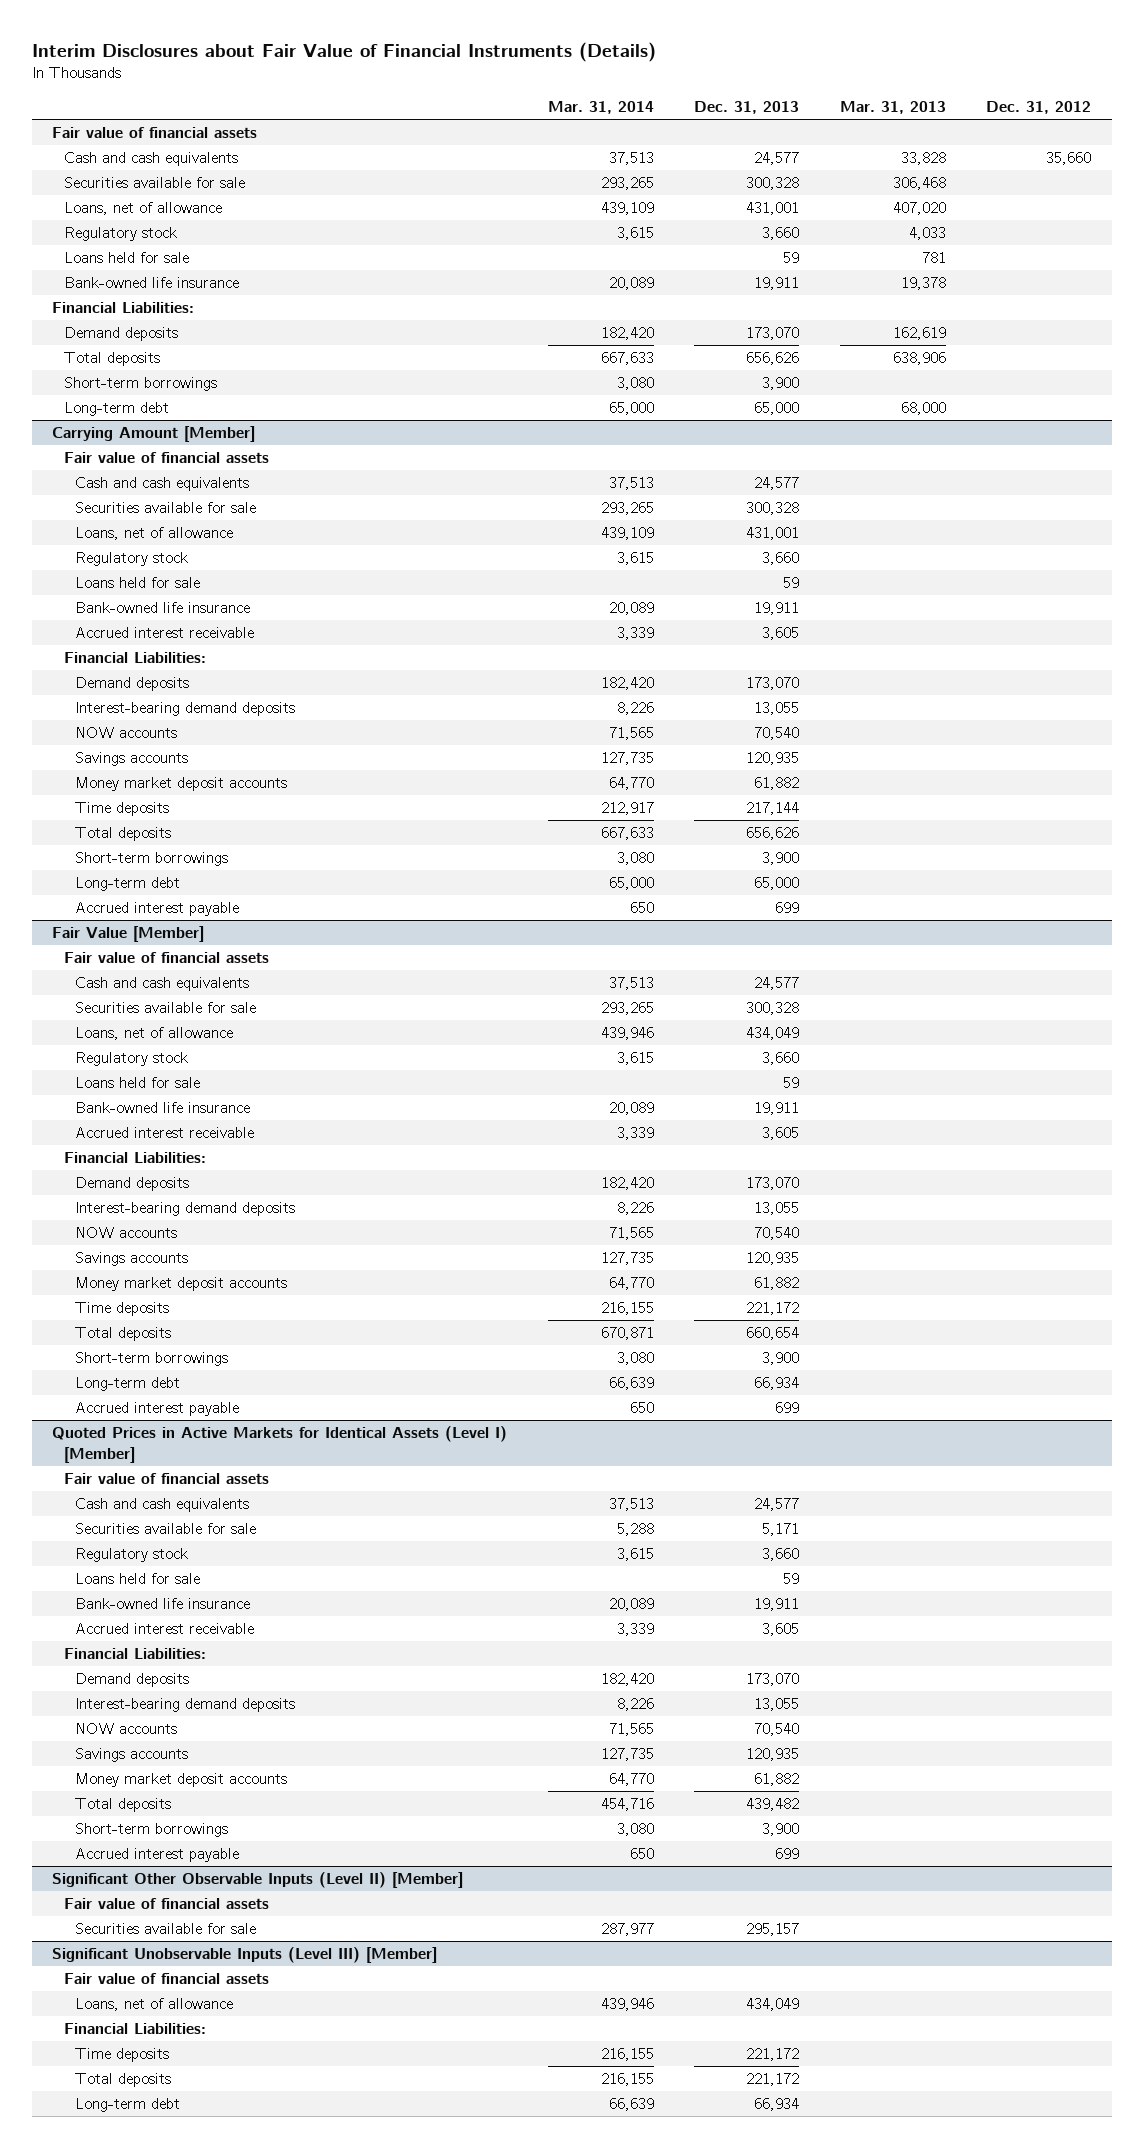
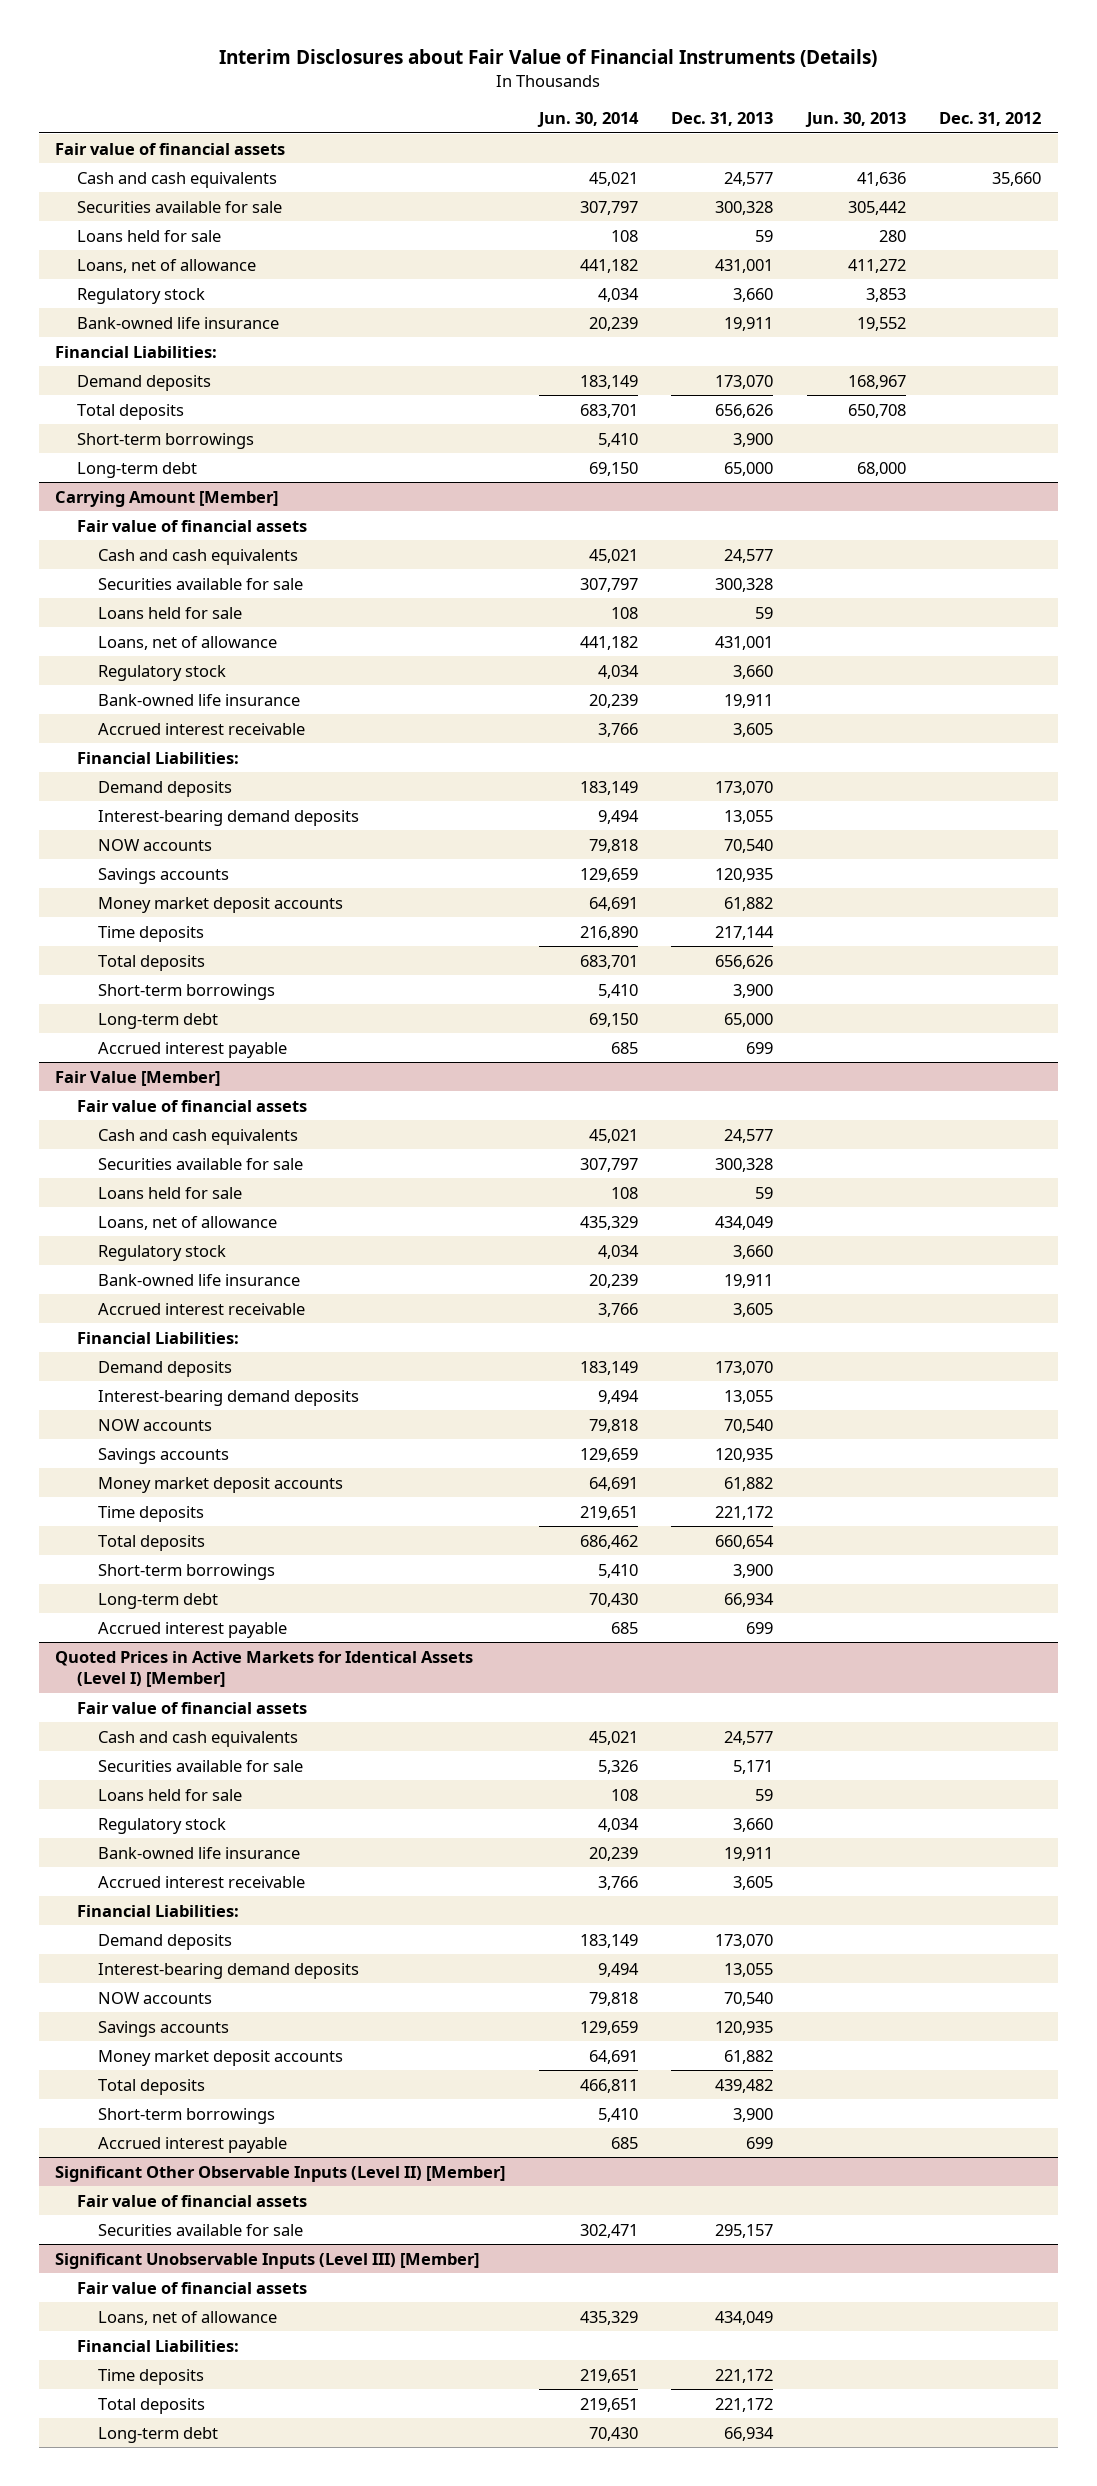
[547,101,654,115] Mar. 31, 2014 -> none
[839,101,946,115] Mar. 31, 2013 -> none
none -> [536,112,639,128] Jun. 30, 2014
none -> [804,112,906,128] Jun. 30, 2013
[63,252,189,264] Loans held for sale -> [76,229,221,242] Loans held for sale
[75,577,201,589] Loans held for sale -> [97,606,242,619] Loans held for sale
[75,1077,201,1089] Loans held for sale -> [97,1186,242,1199] Loans held for sale
[75,1548,189,1563] Regulatory stock -> [97,1817,226,1834] Regulatory stock

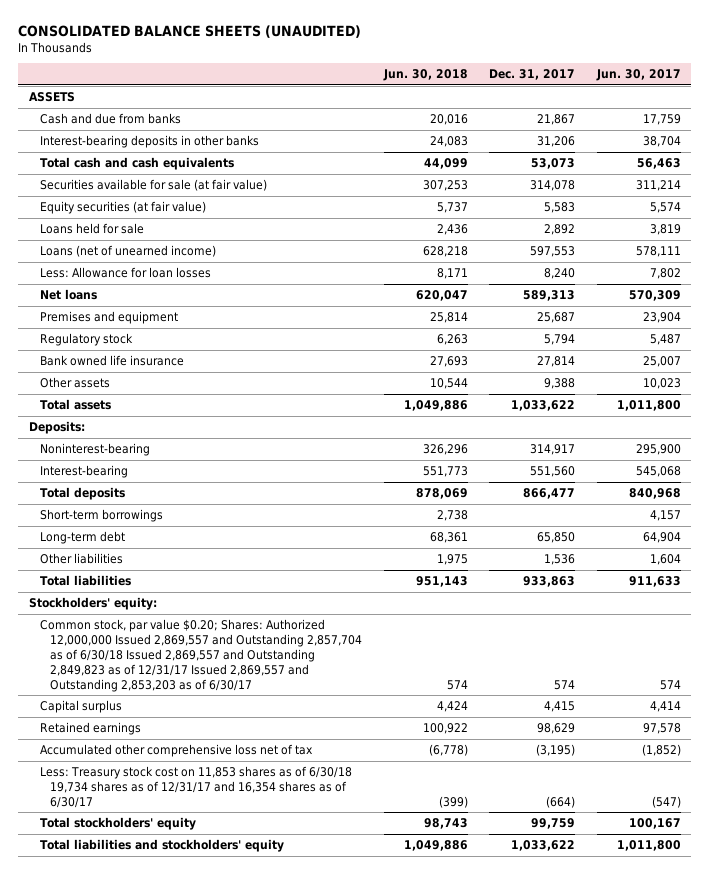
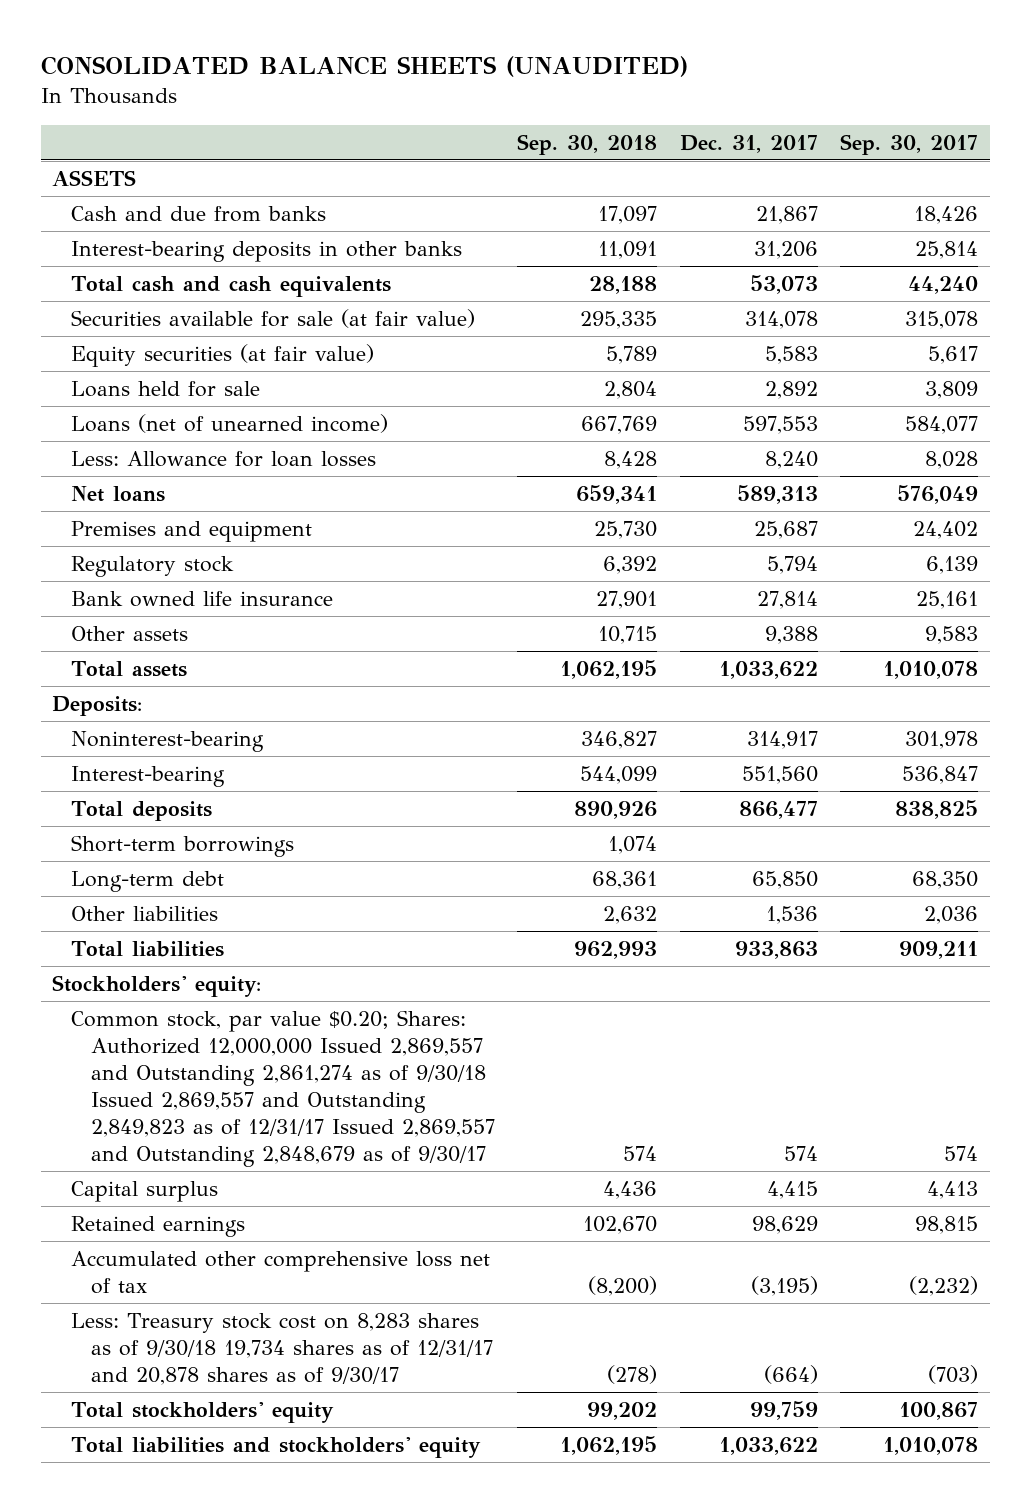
[382,69,468,82] Jun. 30, 2018 -> none
[595,69,681,82] Jun. 30, 2017 -> none
none -> [517,133,658,155] Sep. 30, 2018
none -> [840,133,979,155] Sep. 30, 2017
[39,618,363,692] Common stock, par value $0.20; Shares: Authorized 12,000,000 Issued 2,869,557 and Outstanding 2,857,704 as of 6/30/18 Issued 2,869,557 and Outstanding 2,849,823 as of 12/31/17 Issued 2,869,557 and Outstanding 2,853,203 as of 6/30/17 -> [71,1009,495,1168] Common stock, par value $0.20; Shares: Authorized 12,000,000 Issued 2,869,557 and Outstanding 2,861,274 as of 9/30/18 Issued 2,869,557 and Outstanding 2,849,823 as of 12/31/17 Issued 2,869,557 and Outstanding 2,848,679 as of 9/30/17
[39,765,352,808] Less: Treasury stock cost on 11,853 shares as of 6/30/18 19,734 shares as of 12/31/17 and 16,354 shares as of 6/30/17 -> [71,1312,493,1386] Less: Treasury stock cost on 8,283 shares as of 9/30/18 19,734 shares as of 12/31/17 and 20,878 shares as of 9/30/17

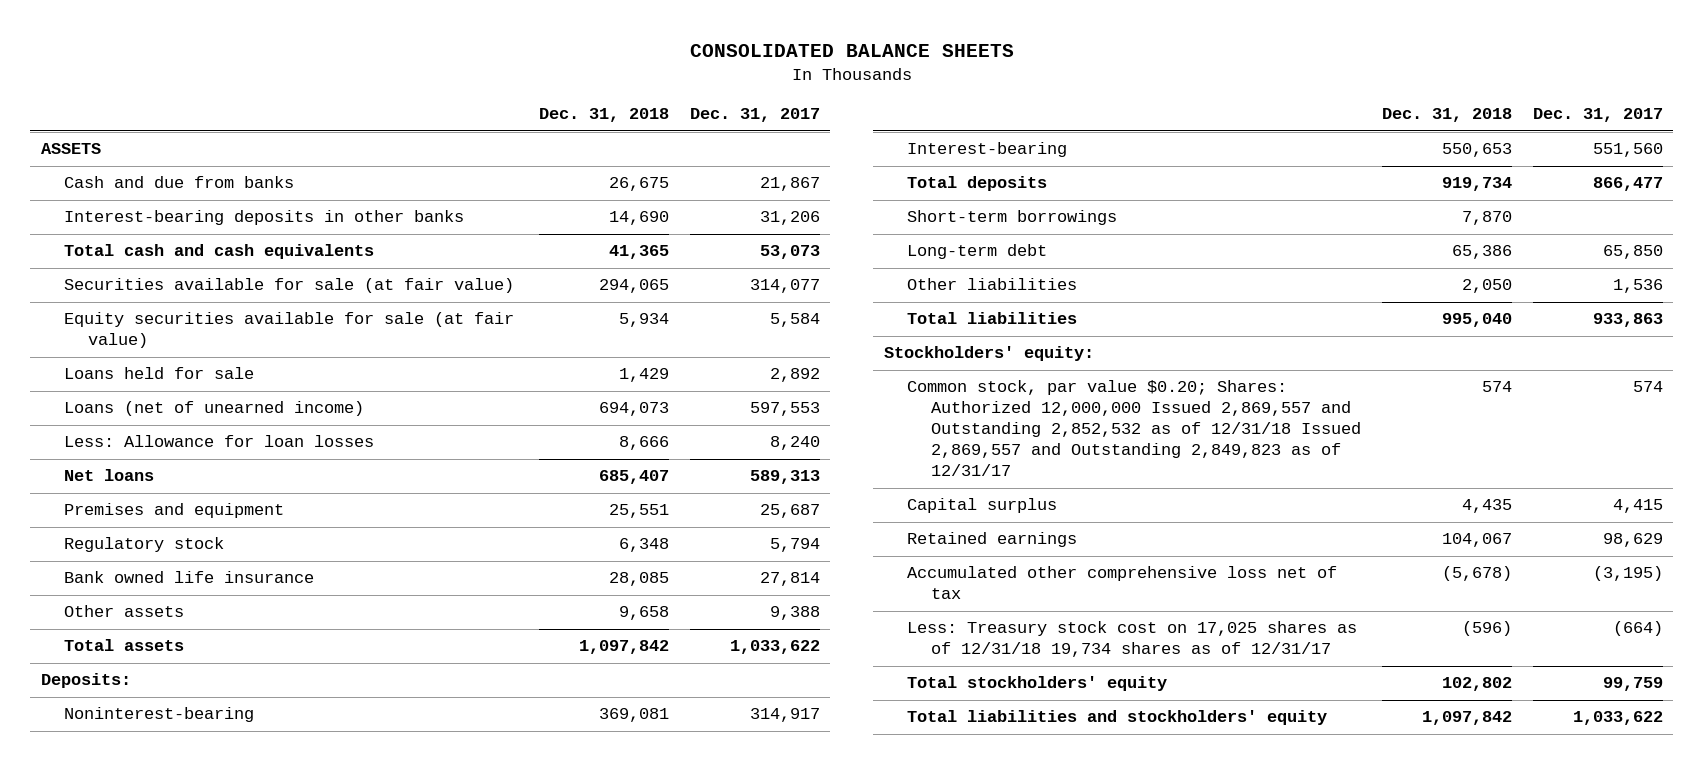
[41,56,689,78] CONSOLIDATED BALANCE SHEETS (UNAUDITED) -> [689,43,1014,57] CONSOLIDATED BALANCE SHEETS
[517,133,658,155] Sep. 30, 2018 -> none
[840,133,979,155] Sep. 30, 2017 -> none
none -> [539,108,670,123] Dec. 31, 2018
[744,310,818,329] 314,078 -> [750,279,821,294] 314,077
[71,343,375,367] Equity securities (at fair value) -> [64,312,515,349] Equity securities available for sale (at fair value)
[764,345,818,364] 5,583 -> [770,313,821,328] 5,584
[71,1009,495,1168] Common stock, par value $0.20; Shares: Authorized 12,000,000 Issued 2,869,557 and Outstanding 2,861,274 as of 9/30/18 Issued 2,869,557 and Outstanding 2,849,823 as of 12/31/17 Issued 2,869,557 and Outstanding 2,848,679 as of 9/30/17 -> [907,380,1362,477] Common stock, par value $0.20; Shares: Authorized 12,000,000 Issued 2,869,557 and Outstanding 2,852,532 as of 12/31/18 Issued 2,869,557 and Outstanding 2,849,823 as of 12/31/17
[71,1312,493,1386] Less: Treasury stock cost on 8,283 shares as of 9/30/18 19,734 shares as of 12/31/17 and 20,878 shares as of 9/30/17 -> [907,621,1358,658] Less: Treasury stock cost on 17,025 shares as of 12/31/18 19,734 shares as of 12/31/17

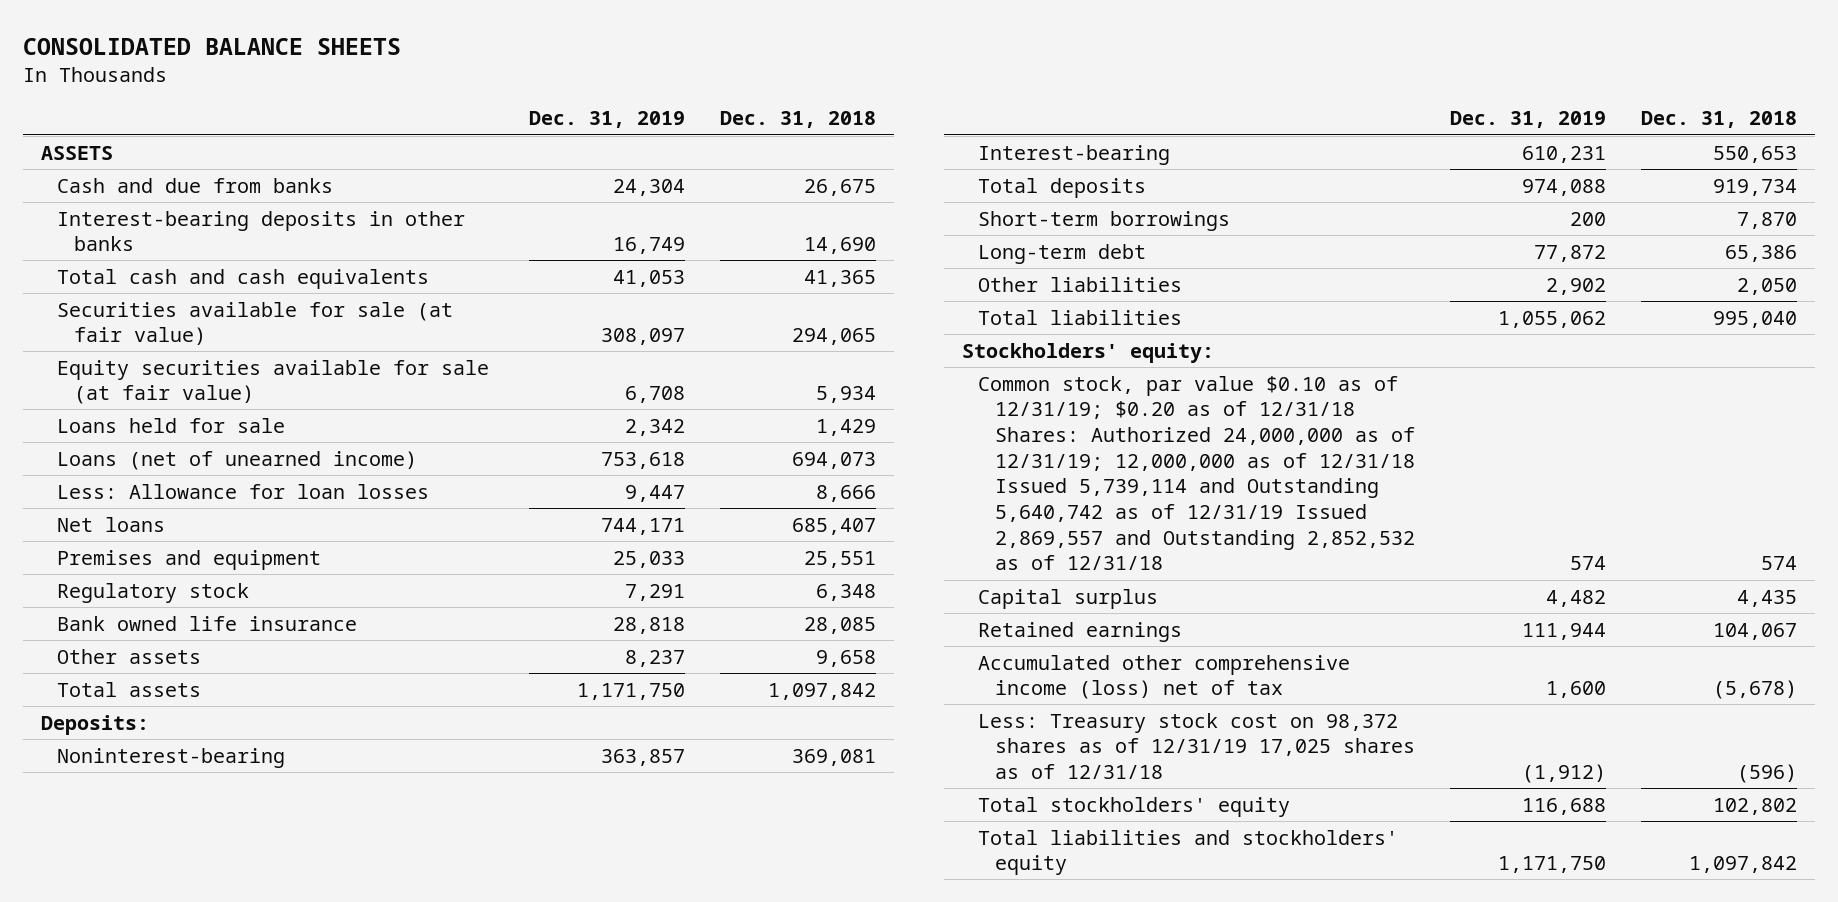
[690,108,821,123] Dec. 31, 2017 -> none
none -> [529,111,686,129] Dec. 31, 2019
[907,380,1362,477] Common stock, par value $0.20; Shares: Authorized 12,000,000 Issued 2,869,557 and Outstanding 2,852,532 as of 12/31/18 Issued 2,869,557 and Outstanding 2,849,823 as of 12/31/17 -> [978,375,1415,571] Common stock, par value $0.10 as of 12/31/19; $0.20 as of 12/31/18 Shares: Authorized 24,000,000 as of 12/31/19; 12,000,000 as of 12/31/18 Issued 5,739,114 and Outstanding 5,640,742 as of 12/31/19 Issued 2,869,557 and Outstanding 2,852,532 as of 12/31/18
[907,566,1338,600] Accumulated other comprehensive loss net of tax -> [978,654,1351,700] Accumulated other comprehensive income (loss) net of tax
[907,621,1358,658] Less: Treasury stock cost on 17,025 shares as of 12/31/18 19,734 shares as of 12/31/17 -> [978,712,1415,779] Less: Treasury stock cost on 98,372 shares as of 12/31/19 17,025 shares as of 12/31/18

